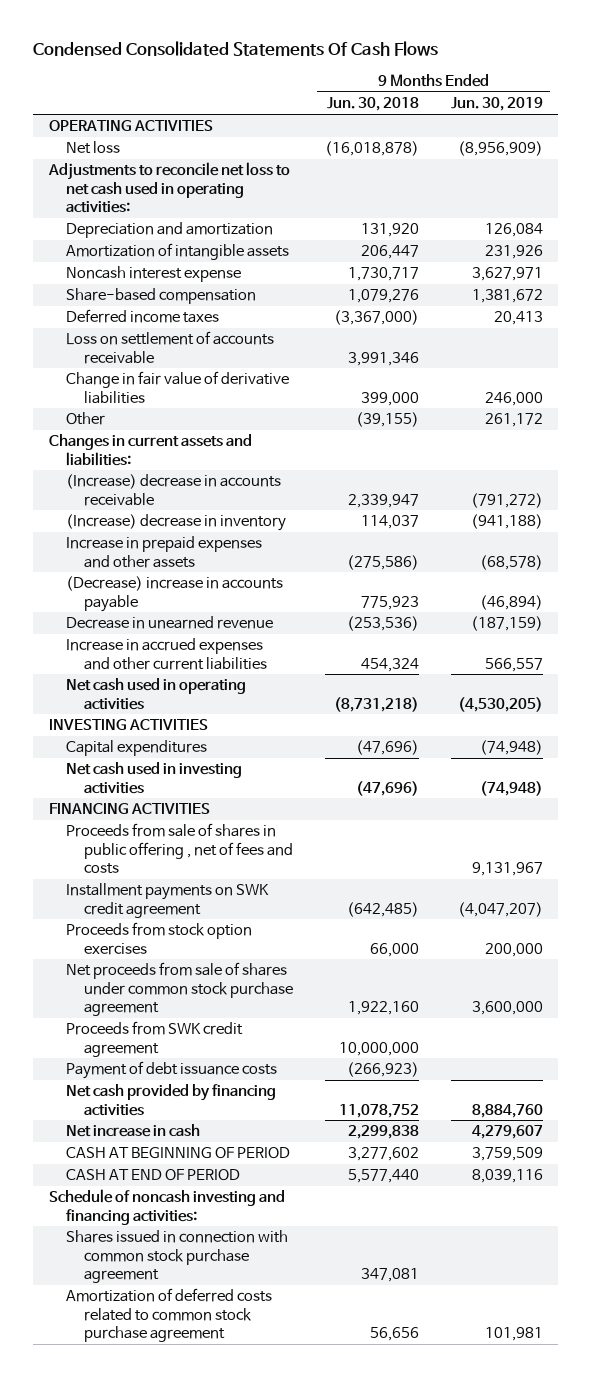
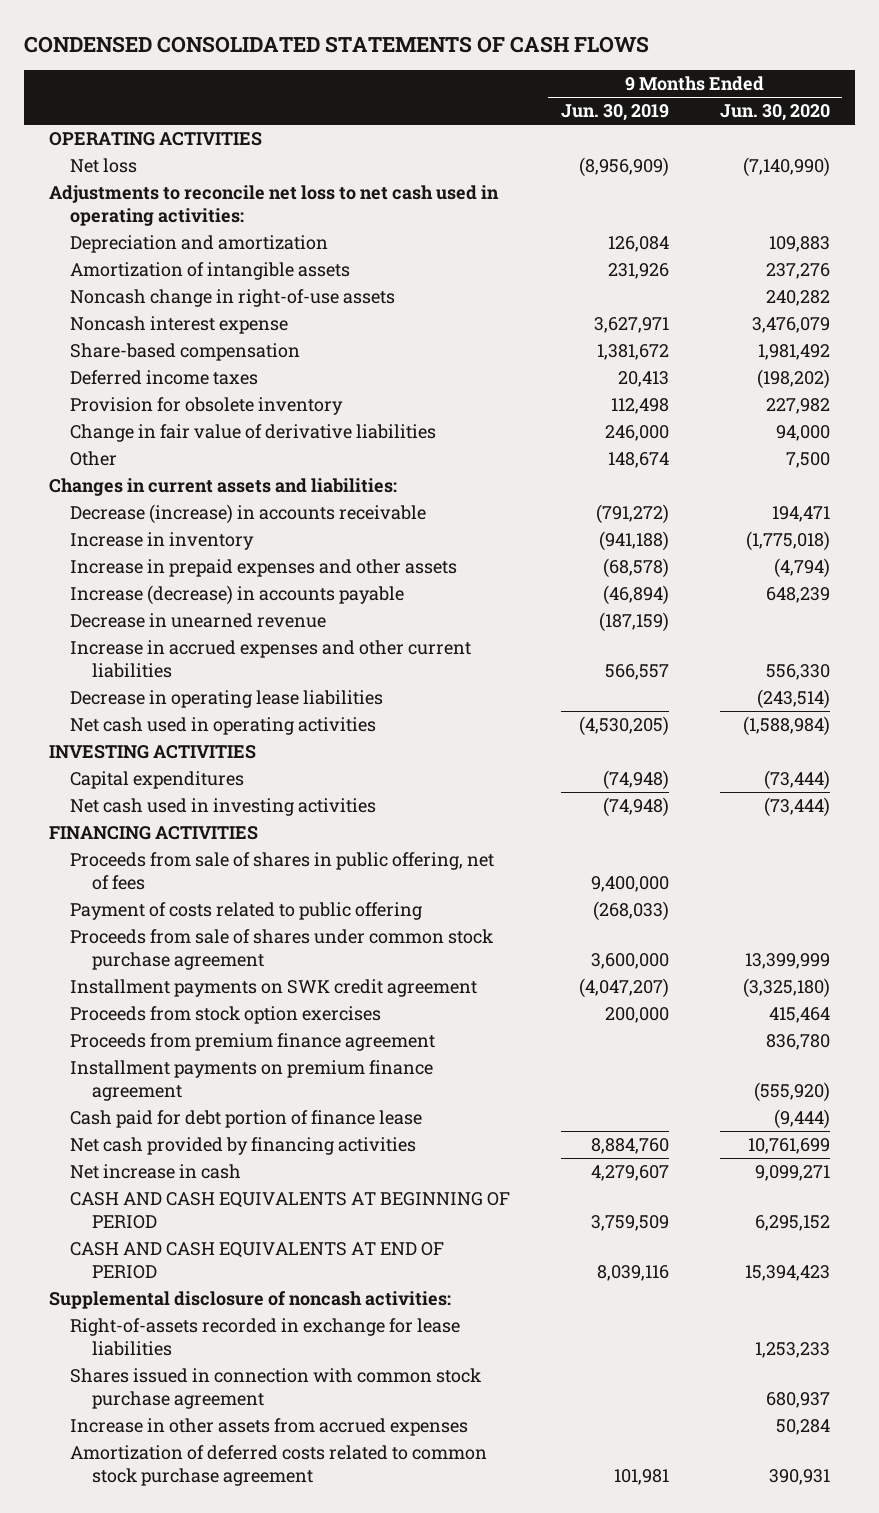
[32,41,438,57] Condensed Consolidated Statements Of Cash Flows -> [23,35,649,53] CONDENSED CONSOLIDATED STATEMENTS OF CASH FLOWS
[326,97,419,112] Jun. 30, 2018 -> none
none -> [719,104,830,122] Jun. 30, 2020
none -> [70,289,396,308] Noncash change in right-of-use assets
[66,331,275,364] Loss on settlement of accounts receivable -> none
none -> [70,397,344,416] Provision for obsolete inventory
[484,413,543,428] 261,172 -> [608,452,670,469] 148,674
[66,474,282,506] (Increase) decrease in accounts receivable -> [70,504,427,525] Decrease (increase) in accounts receivable
[66,514,287,532] (Increase) decrease in inventory -> [70,532,255,551] Increase in inventory
[66,576,284,612] (Decrease) increase in accounts payable -> [70,585,405,606] Increase (decrease) in accounts payable
none -> [70,690,384,709] Decrease in operating lease liabilities
[66,823,294,874] Proceeds from sale of shares in public offering , net of fees and costs -> [70,852,495,890] Proceeds from sale of shares in public offering, net of fees
[471,861,543,876] 9,131,967 -> [591,875,670,892] 9,400,000
none -> [70,902,423,921] Payment of costs related to public offering
none -> [70,929,494,970] Proceeds from sale of shares under common stock purchase agreement
[66,962,294,1016] Net proceeds from sale of shares under common stock purchase agreement -> none
[66,1021,244,1057] Proceeds from SWK credit agreement -> none
[66,1061,278,1080] Payment of debt issuance costs -> none
none -> [70,1033,436,1052] Proceeds from premium finance agreement
none -> [70,1060,434,1101] Installment payments on premium finance agreement
none -> [70,1110,423,1129] Cash paid for debt portion of finance lease
[48,1189,285,1225] Schedule of noncash investing and financing activities: -> none
[66,1147,291,1160] CASH AT BEGINNING OF PERIOD -> [70,1192,511,1229] CASH AND CASH EQUIVALENTS AT BEGINNING OF PERIOD
[66,1169,241,1182] CASH AT END OF PERIOD -> [70,1242,445,1279] CASH AND CASH EQUIVALENTS AT END OF PERIOD
none -> [48,1291,451,1310] Supplemental disclosure of noncash activities:
none -> [70,1318,461,1356] Right-of-assets recorded in exchange for lease liabilities
none -> [70,1418,469,1437] Increase in other assets from accrued expenses

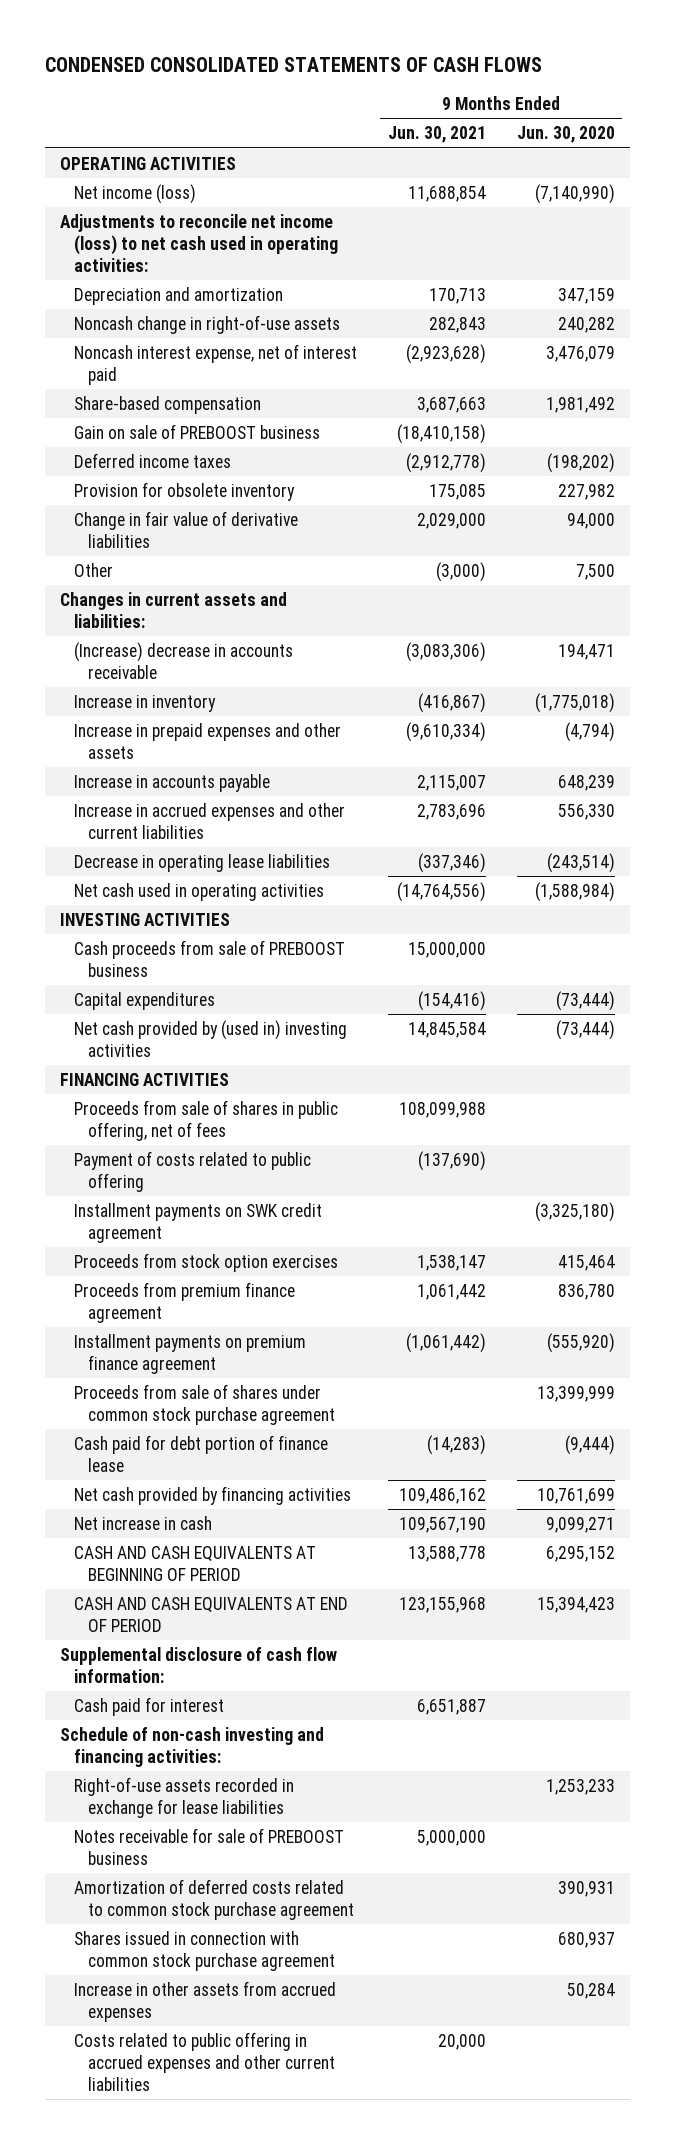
[561,104,670,122] Jun. 30, 2019 -> none
none -> [387,126,486,144] Jun. 30, 2021
[70,262,351,281] Amortization of intangible assets -> none
[70,158,138,174] Net loss -> [74,183,197,204] Net income (loss)
[48,185,499,226] Adjustments to reconcile net loss to net cash used in operating activities: -> [60,213,339,272] Adjustments to reconcile net income (loss) to net cash used in operating activities:
[768,236,830,253] 109,883 -> [557,287,615,304] 347,159
[70,316,289,335] Noncash interest expense -> [74,343,358,385] Noncash interest expense, net of interest paid
none -> [74,423,321,439] Gain on sale of PREBOOST business
[70,504,427,525] Decrease (increase) in accounts receivable -> [74,641,294,679] (Increase) decrease in accounts receivable
[70,613,327,629] Decrease in unearned revenue -> none
[70,585,405,606] Increase (decrease) in accounts payable -> [74,773,271,792] Increase in accounts payable
none -> [74,939,346,977] Cash proceeds from sale of PREBOOST business
[70,798,377,817] Net cash used in investing activities -> [74,1019,348,1057] Net cash provided by (used in) investing activities
[70,929,494,970] Proceeds from sale of shares under common stock purchase agreement -> [74,1383,336,1425] Proceeds from sale of shares under common stock purchase agreement
[48,1291,451,1310] Supplemental disclosure of noncash activities: -> [60,1646,338,1683] Supplemental disclosure of cash flow information:
none -> [74,1696,225,1716] Cash paid for interest
none -> [60,1726,325,1767] Schedule of non-cash investing and financing activities:
[70,1318,461,1356] Right-of-assets recorded in exchange for lease liabilities -> [74,1776,295,1818] Right-of-use assets recorded in exchange for lease liabilities
none -> [74,1827,345,1865] Notes receivable for sale of PREBOOST business
[70,1445,488,1486] Amortization of deferred costs related to common stock purchase agreement -> [74,1878,355,1920] Amortization of deferred costs related to common stock purchase agreement
none -> [74,2031,336,2091] Costs related to public offering in accrued expenses and other current liabilities

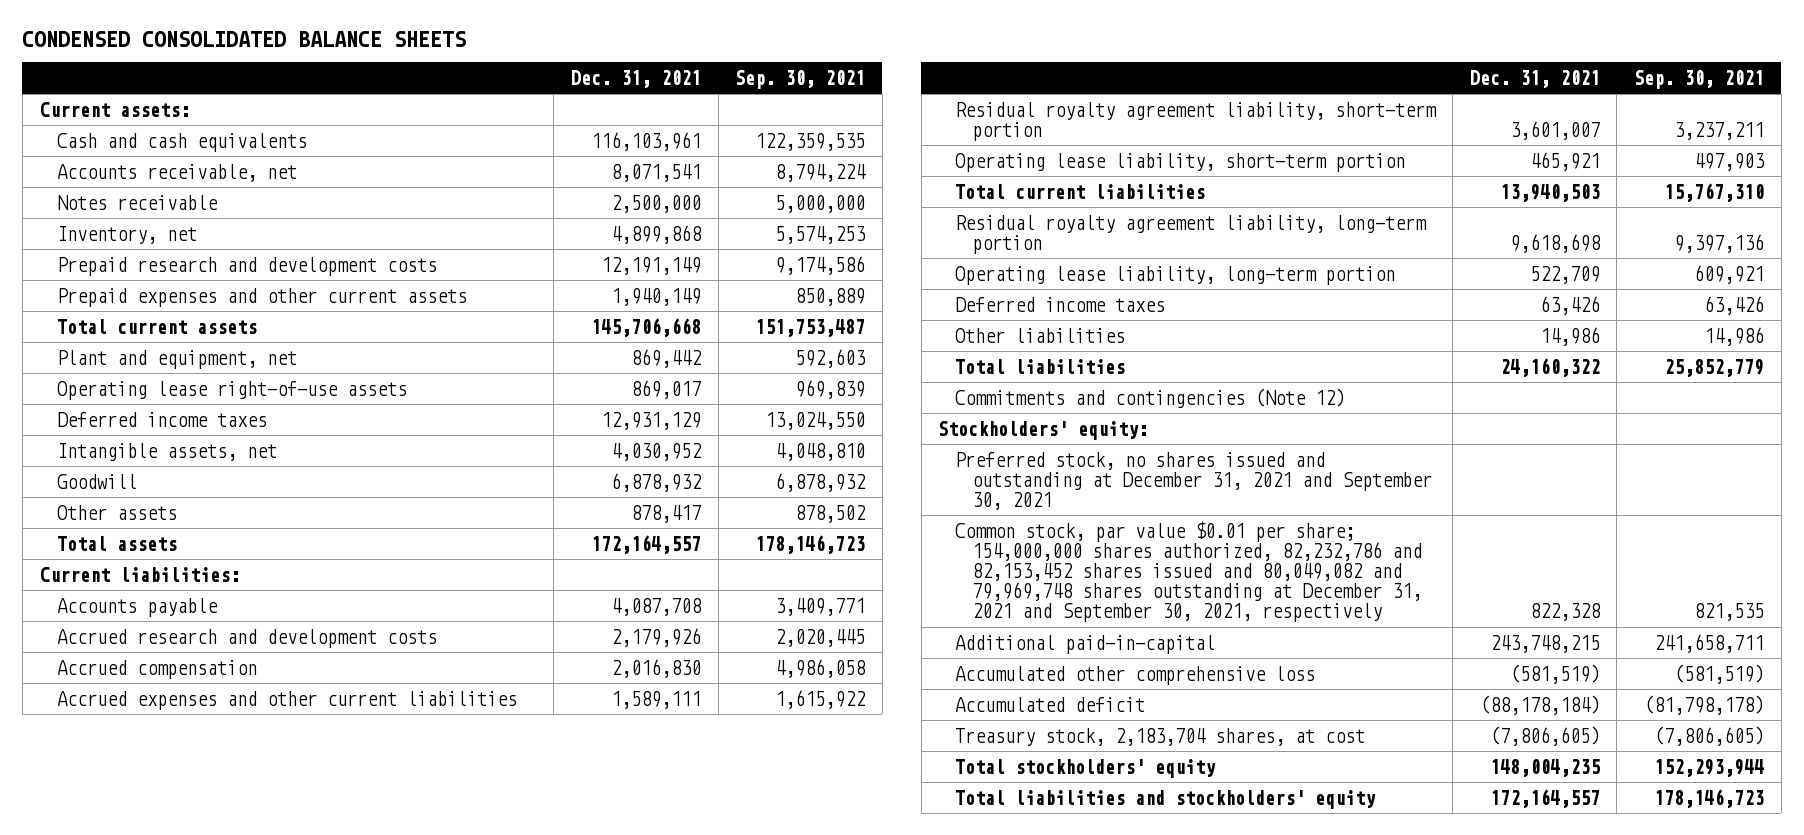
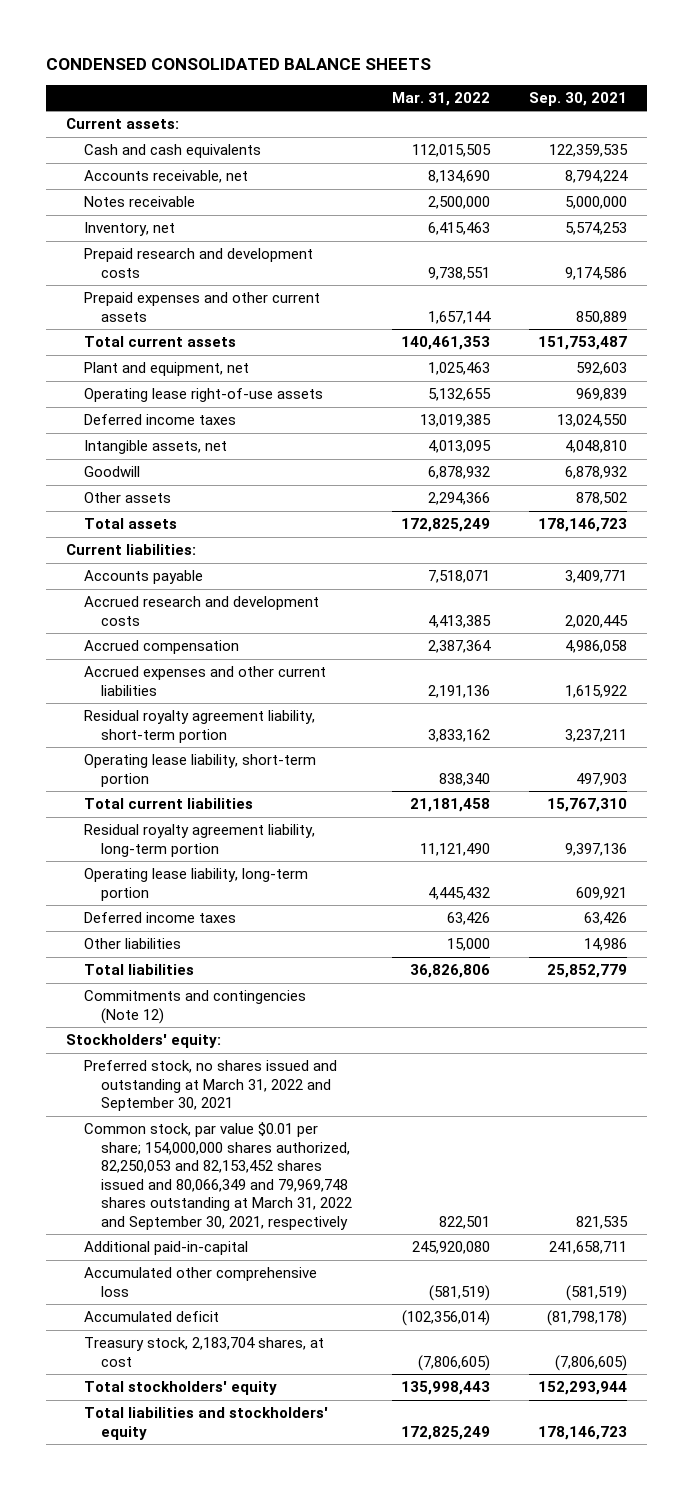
[570,69,701,88] Dec. 31, 2021 -> none
none -> [391,91,490,106] Mar. 31, 2022
[955,451,1433,510] Preferred stock, no shares issued and outstanding at December 31, 2021 and September 30, 2021 -> [83,1060,337,1112] Preferred stock, no shares issued and outstanding at March 31, 2022 and September 30, 2021
[955,520,1423,623] Common stock, par value $0.01 per share; 154,000,000 shares authorized, 82,232,786 and 82,153,452 shares issued and 80,049,082 and 79,969,748 shares outstanding at December 31, 2021 and September 30, 2021, respectively -> [83,1122,352,1230] Common stock, par value $0.01 per share; 154,000,000 shares authorized, 82,250,053 and 82,153,452 shares issued and 80,066,349 and 79,969,748 shares outstanding at March 31, 2022 and September 30, 2021, respectively

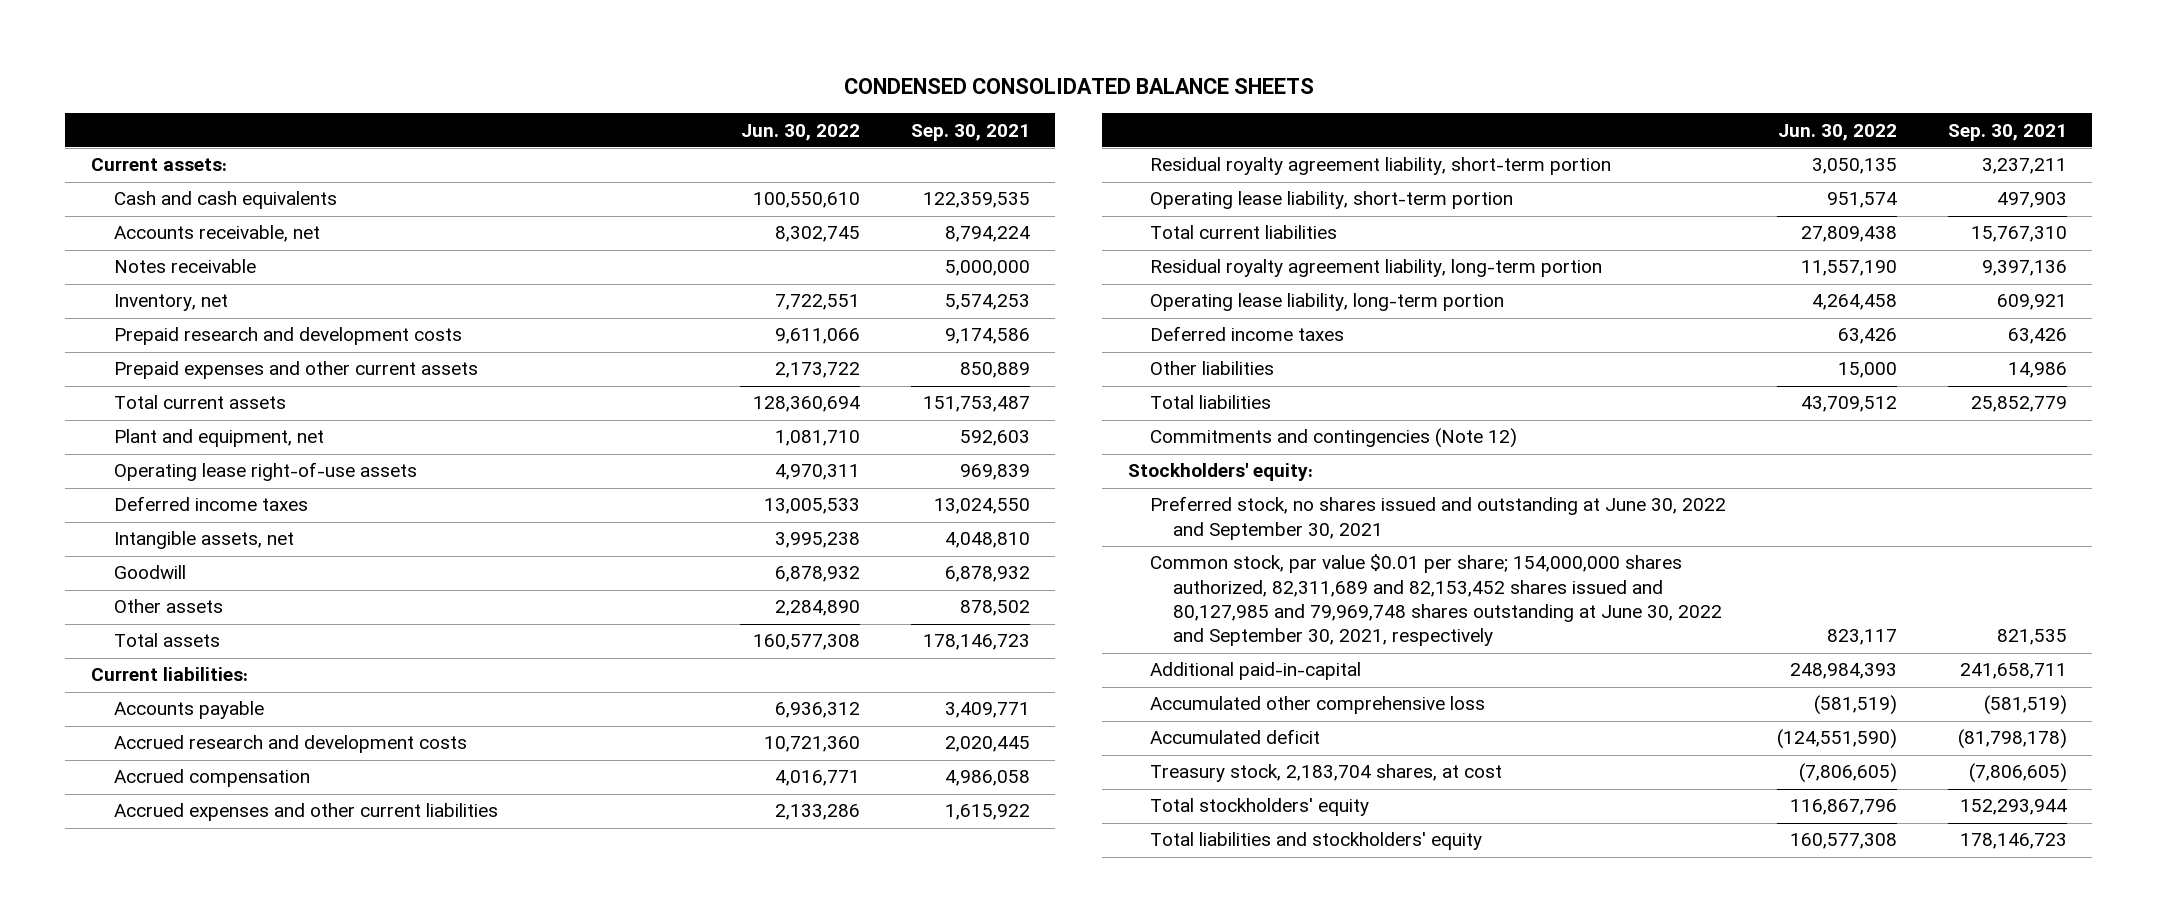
[391,91,490,106] Mar. 31, 2022 -> none
none -> [741,123,861,141] Jun. 30, 2022
[83,1060,337,1112] Preferred stock, no shares issued and outstanding at March 31, 2022 and September 30, 2021 -> [1150,496,1727,540] Preferred stock, no shares issued and outstanding at June 30, 2022 and September 30, 2021
[83,1122,352,1230] Common stock, par value $0.01 per share; 154,000,000 shares authorized, 82,250,053 and 82,153,452 shares issued and 80,066,349 and 79,969,748 shares outstanding at March 31, 2022 and September 30, 2021, respectively -> [1150,554,1723,647] Common stock, par value $0.01 per share; 154,000,000 shares authorized, 82,311,689 and 82,153,452 shares issued and 80,127,985 and 79,969,748 shares outstanding at June 30, 2022 and September 30, 2021, respectively

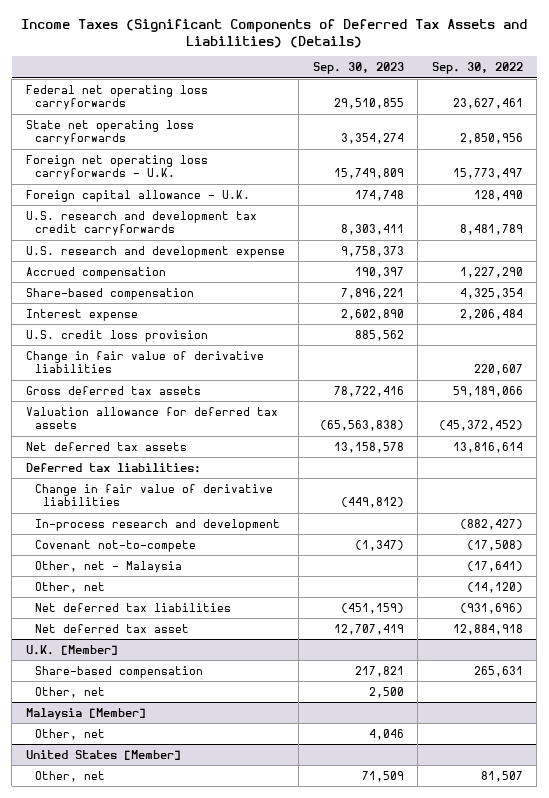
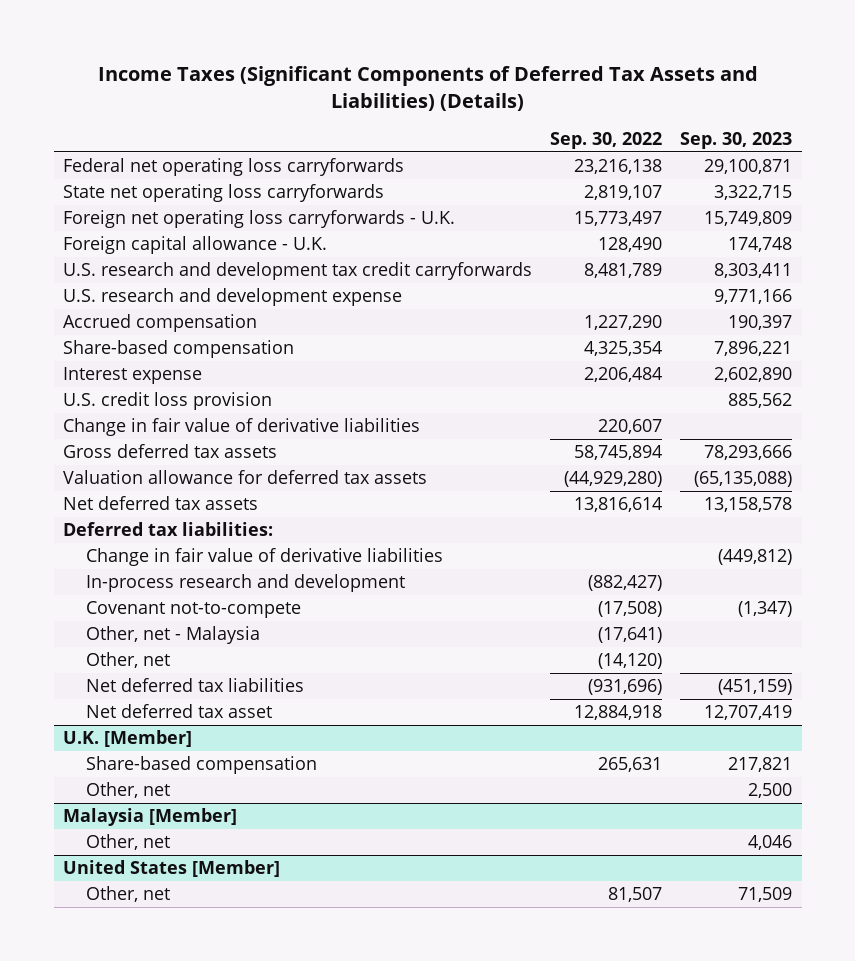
[333,98,404,110] 29,510,855 -> [704,159,793,175] 29,100,871
[452,98,523,110] 23,627,461 -> [574,159,663,175] 23,216,138
[340,133,404,145] 3,354,274 -> [714,185,793,201] 3,322,715
[459,133,523,145] 2,850,956 -> [584,185,663,201] 2,819,107
[340,245,404,257] 9,758,373 -> [714,289,793,305] 9,771,166
[333,385,404,397] 78,722,416 -> [704,445,793,461] 78,293,666
[452,385,523,397] 59,189,066 -> [574,445,663,461] 58,745,894
[319,420,404,432] (65,563,838) -> [694,471,793,488] (65,135,088)
[438,420,523,432] (45,372,452) -> [564,471,663,488] (44,929,280)

